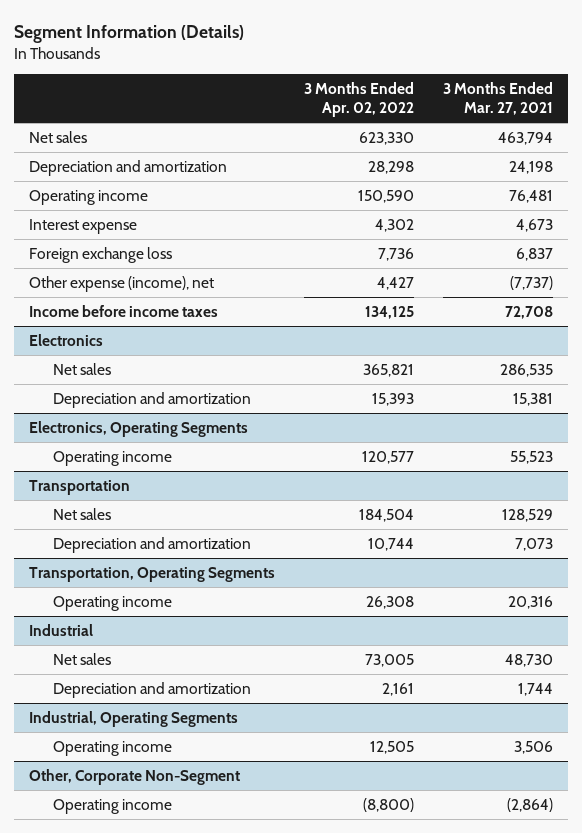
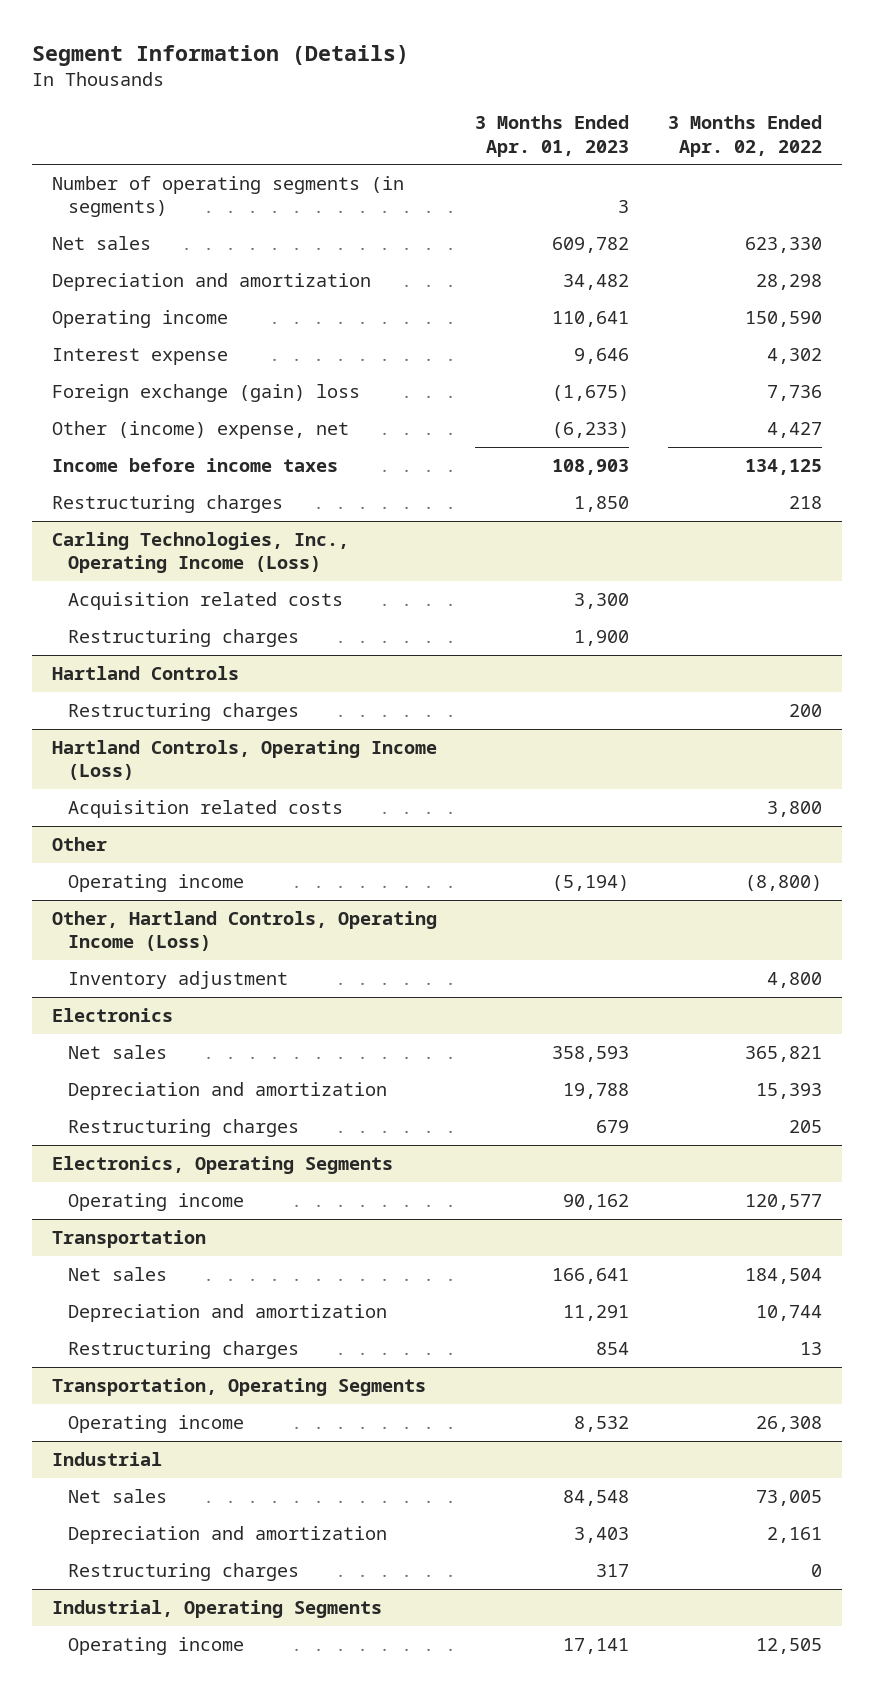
[443,82,554,115] 3 Months Ended Mar. 27, 2021 -> none
none -> [475,115,630,157] 3 Months Ended Apr. 01, 2023
none -> [51,176,404,218] Number of operating segments (in segments)
[28,247,172,264] Foreign exchange loss -> [51,384,360,403] Foreign exchange (gain) loss
[28,276,214,293] Other expense (income), net -> [51,421,349,440] Other (income) expense, net
none -> [51,495,283,514] Restructuring charges
none -> [51,532,349,574] Carling Technologies, Inc., Operating Income (Loss)
none -> [67,592,343,611] Acquisition related costs
none -> [67,629,299,648] Restructuring charges
none -> [51,666,239,681] Hartland Controls
none -> [67,703,299,722] Restructuring charges
none -> [51,740,437,781] Hartland Controls, Operating Income (Loss)
none -> [67,800,343,819] Acquisition related costs
none -> [51,837,107,852] Other
none -> [67,874,244,893] Operating income
none -> [51,911,437,952] Other, Hartland Controls, Operating Income (Loss)
none -> [67,971,288,990] Inventory adjustment
none -> [67,1119,299,1138] Restructuring charges
none -> [67,1341,299,1360] Restructuring charges
none -> [67,1563,299,1582] Restructuring charges
[28,769,240,786] Other, Corporate Non-Segment -> none
[53,799,173,815] Operating income -> none

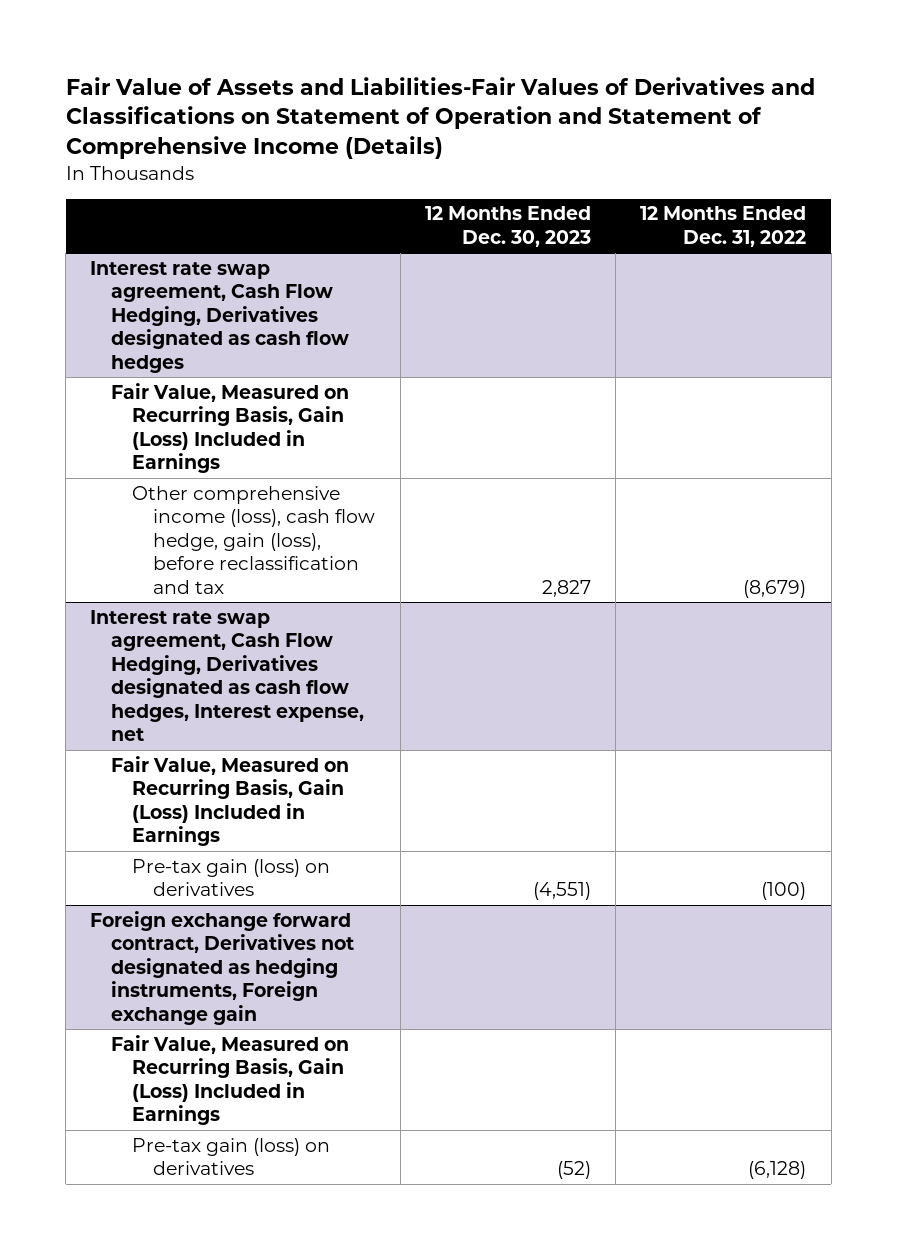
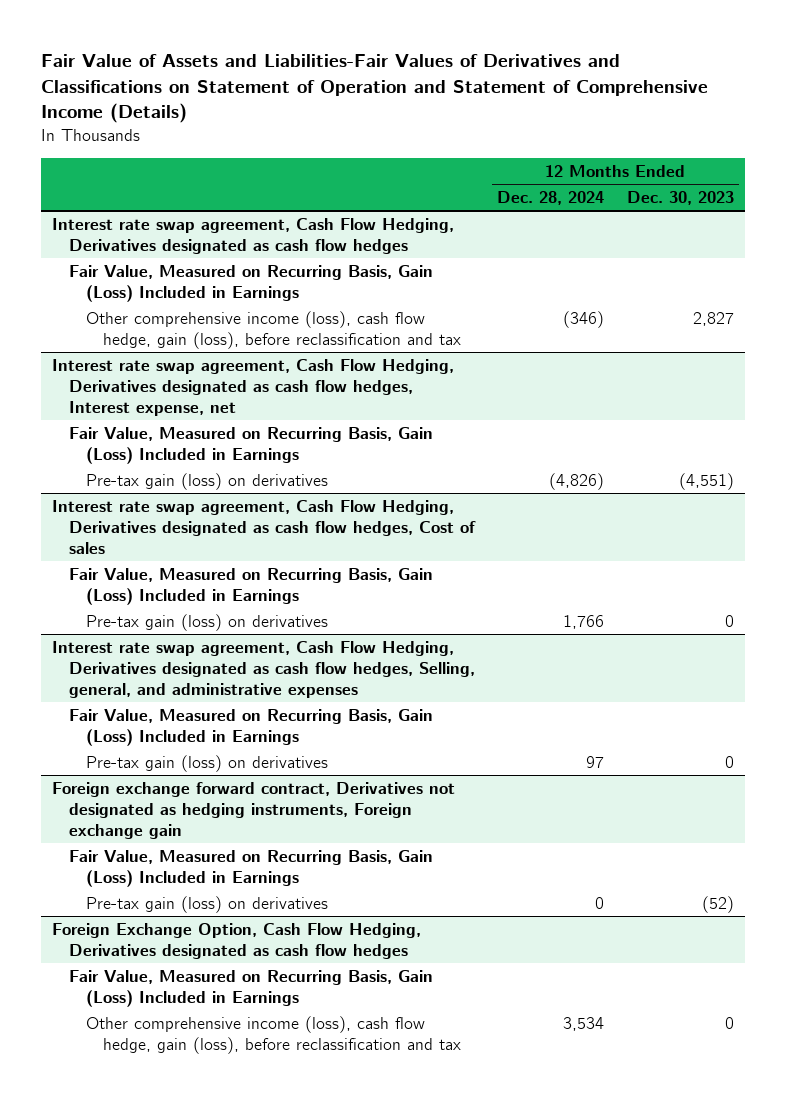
[640,206,807,247] 12 Months Ended Dec. 31, 2022 -> none
none -> [497,191,605,206] Dec. 28, 2024
none -> [51,499,476,554] Interest rate swap agreement, Cash Flow Hedging, Derivatives designated as cash flow hedges, Cost of sales
none -> [68,567,433,605] Fair Value, Measured on Recurring Basis, Gain (Loss) Included in Earnings
none -> [85,613,328,631] Pre-tax gain (loss) on derivatives
none -> [51,640,475,698] Interest rate swap agreement, Cash Flow Hedging, Derivatives designated as cash flow hedges, Selling, general, and administrative expenses
none -> [68,708,433,746] Fair Value, Measured on Recurring Basis, Gain (Loss) Included in Earnings
none -> [85,754,328,772] Pre-tax gain (loss) on derivatives
none -> [51,922,421,959] Foreign Exchange Option, Cash Flow Hedging, Derivatives designated as cash flow hedges
none -> [68,969,433,1007] Fair Value, Measured on Recurring Basis, Gain (Loss) Included in Earnings
none -> [85,1015,461,1054] Other comprehensive income (loss), cash flow hedge, gain (loss), before reclassification and tax

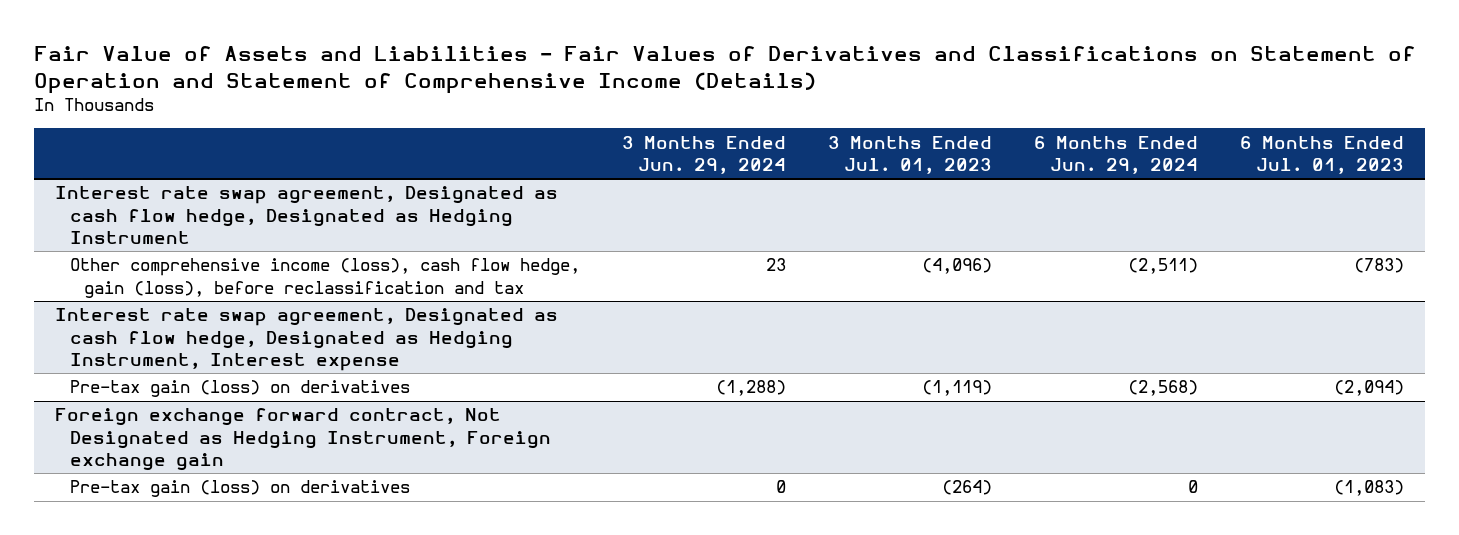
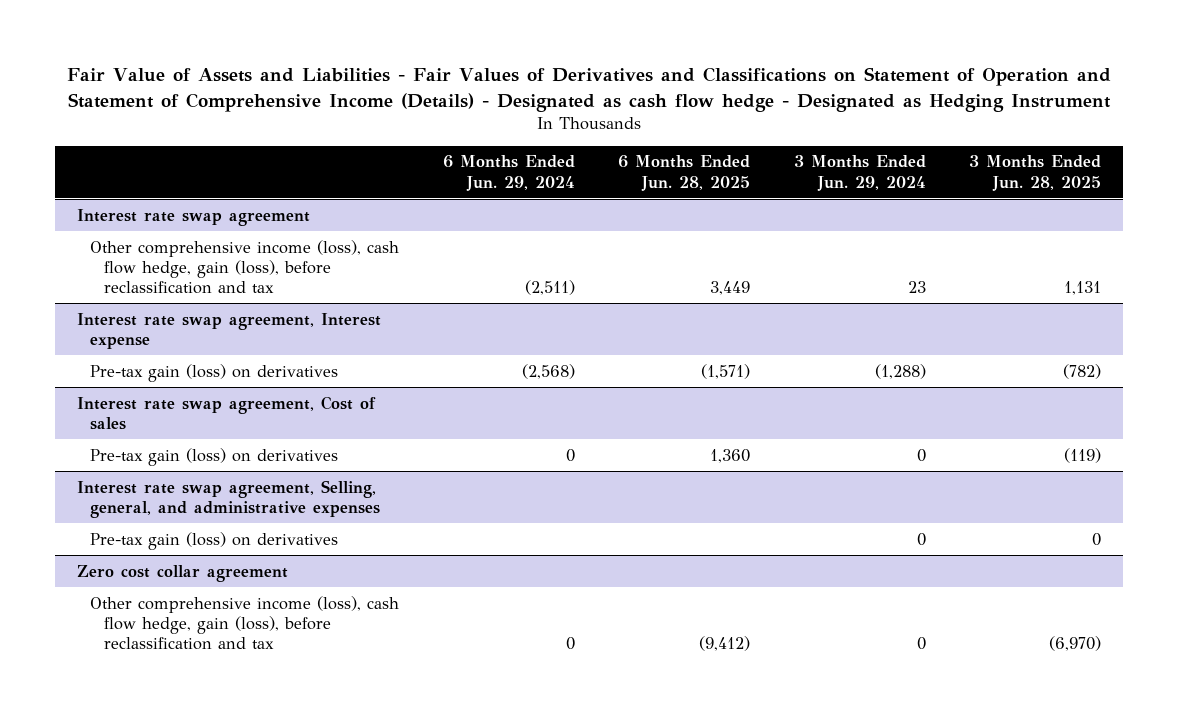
[34,46,1417,94] Fair Value of Assets and Liabilities - Fair Values of Derivatives and Classifications on Statement of Operation and Statement of Comprehensive Income (Details) -> [66,66,1111,112] Fair Value of Assets and Liabilities - Fair Values of Derivatives and Classifications on Statement of Operation and Statement of Comprehensive Income (Details) - Designated as cash flow hedge - Designated as Hedging Instrument
[827,135,992,174] 3 Months Ended Jul. 01, 2023 -> none
[1239,135,1404,174] 6 Months Ended Jul. 01, 2023 -> none
none -> [618,155,751,191] 6 Months Ended Jun. 28, 2025
none -> [968,155,1101,191] 3 Months Ended Jun. 28, 2025
[55,186,559,244] Interest rate swap agreement, Designated as cash flow hedge, Designated as Hedging Instrument -> none
none -> [76,208,310,226] Interest rate swap agreement
[55,308,559,371] Interest rate swap agreement, Designated as cash flow hedge, Designated as Hedging Instrument, Interest expense -> none
none -> [76,312,381,349] Interest rate swap agreement, Interest expense
[55,408,551,471] Foreign exchange forward contract, Not Designated as Hedging Instrument, Foreign exchange gain -> none
none -> [76,395,376,430] Interest rate swap agreement, Cost of sales
none -> [76,479,381,518] Interest rate swap agreement, Selling, general, and administrative expenses
none -> [90,531,339,550] Pre-tax gain (loss) on derivatives
none -> [76,564,288,582] Zero cost collar agreement
none -> [90,595,400,651] Other comprehensive income (loss), cash flow hedge, gain (loss), before reclassification and tax

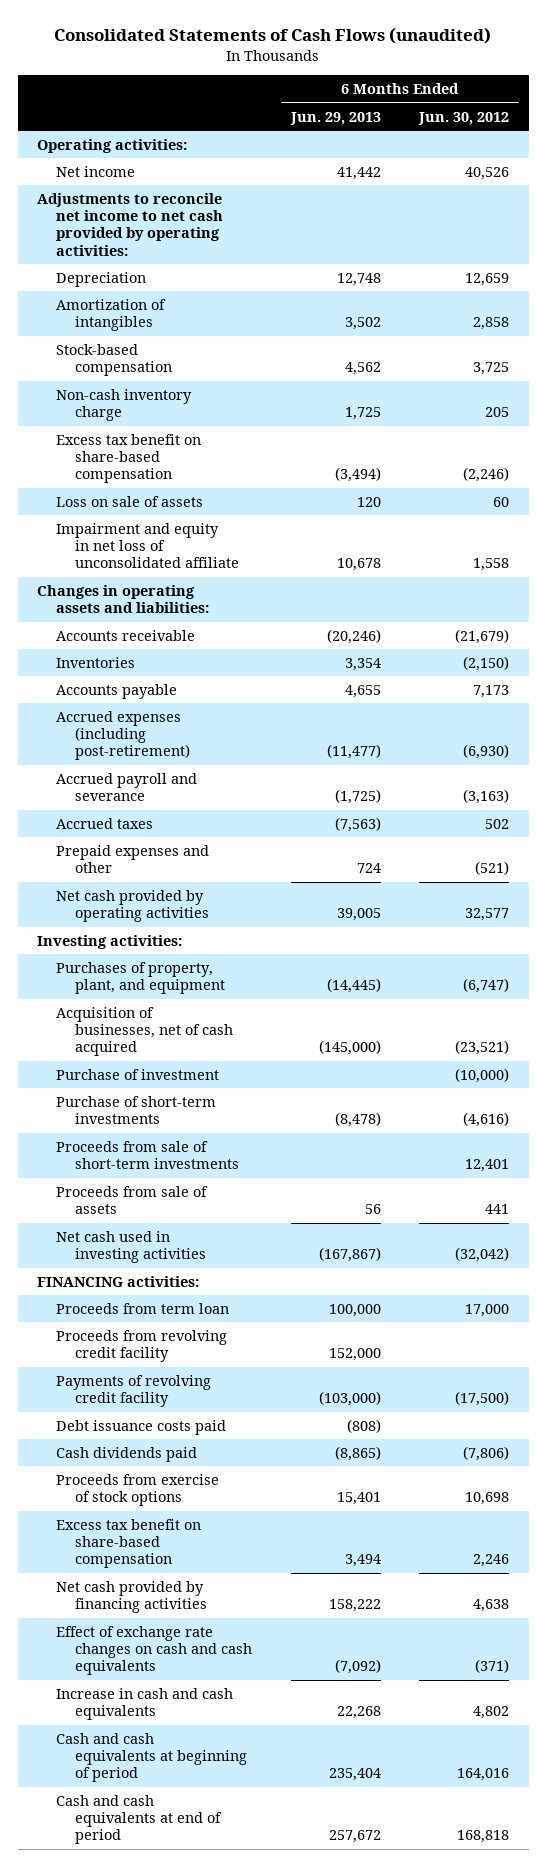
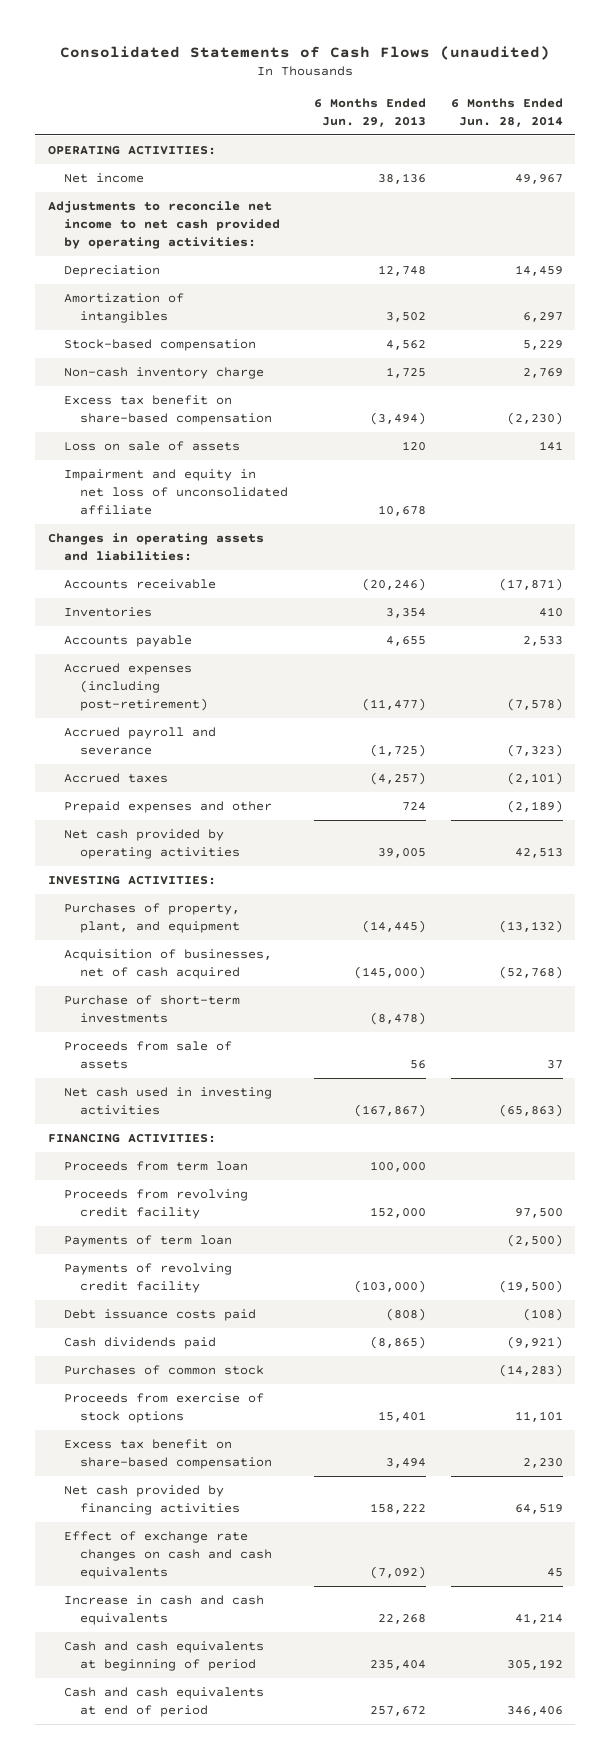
[418,111,510,125] Jun. 30, 2012 -> none
none -> [450,98,563,127] 6 Months Ended Jun. 28, 2014
[37,139,188,154] Operating activities: -> [47,146,216,156] OPERATING ACTIVITIES:
[336,167,381,181] 41,442 -> [377,173,426,185] 38,136
[334,817,381,833] (7,563) -> [369,772,426,786] (4,257)
[37,935,183,950] Investing activities: -> [47,876,216,886] INVESTING ACTIVITIES:
[56,1069,220,1081] Purchase of investment -> none
[56,1141,240,1170] Proceeds from sale of short-term investments -> none
[37,1276,200,1288] FINANCING activities: -> [47,1134,216,1144] FINANCING ACTIVITIES:
none -> [64,1235,233,1248] Payments of term loan
none -> [64,1365,265,1376] Purchases of common stock

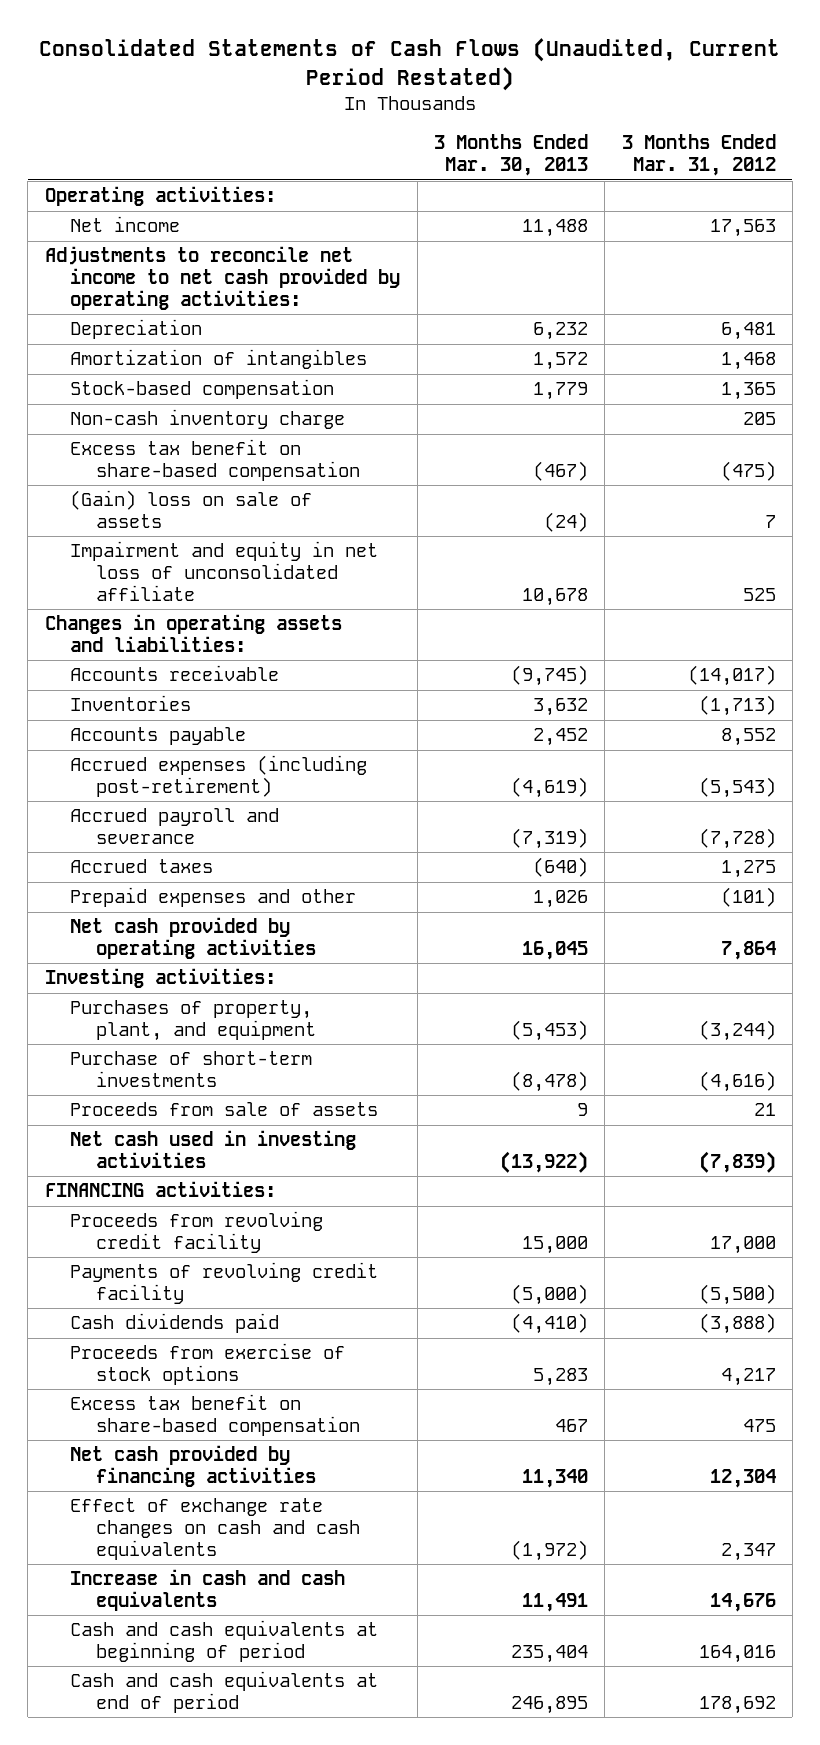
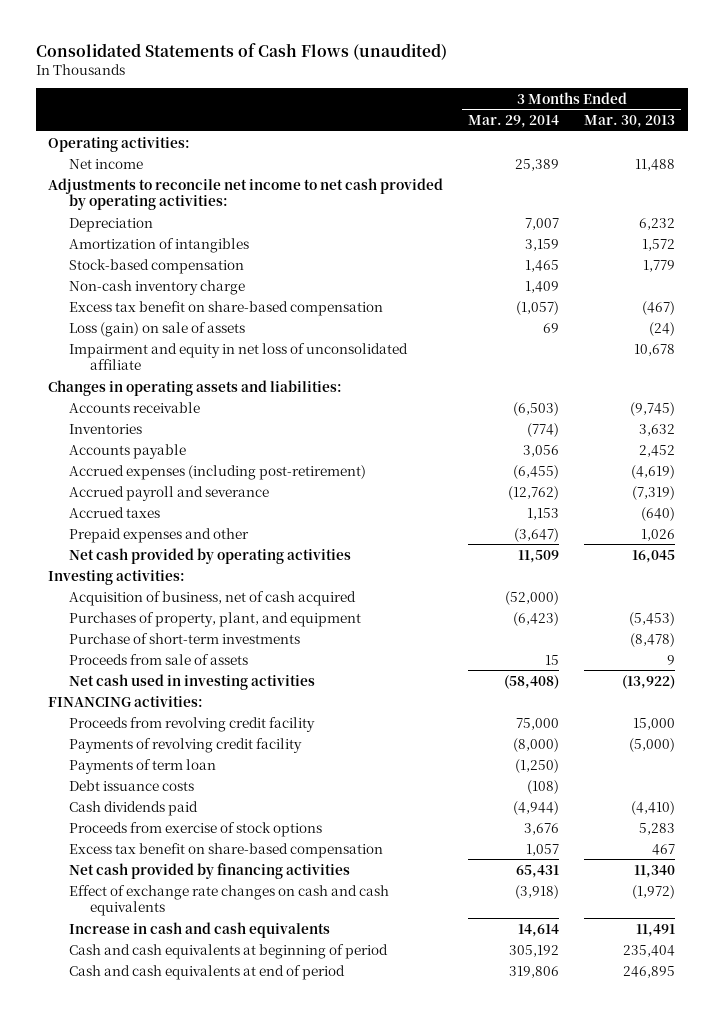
[39,38,781,91] Consolidated Statements of Cash Flows (Unaudited, Current Period Restated) -> [35,42,447,60] Consolidated Statements of Cash Flows (unaudited)
[621,134,776,177] 3 Months Ended Mar. 31, 2012 -> none
none -> [468,115,560,129] Mar. 29, 2014
[70,490,313,529] (Gain) loss on sale of assets -> [69,321,246,337] Loss (gain) on sale of assets
none -> [69,590,357,606] Acquisition of business, net of cash acquired
none -> [69,758,217,774] Payments of term loan
none -> [69,779,195,791] Debt issuance costs

